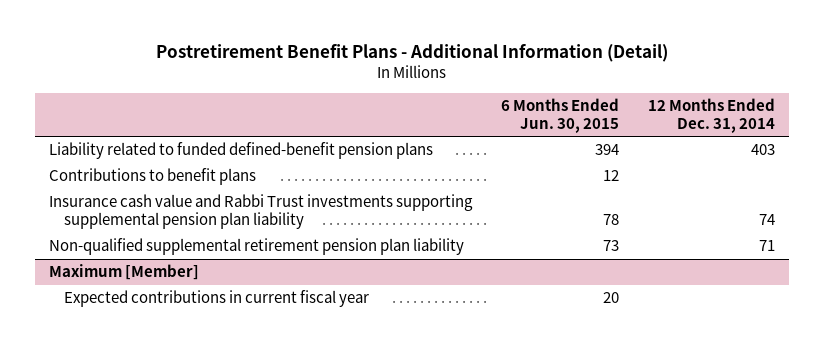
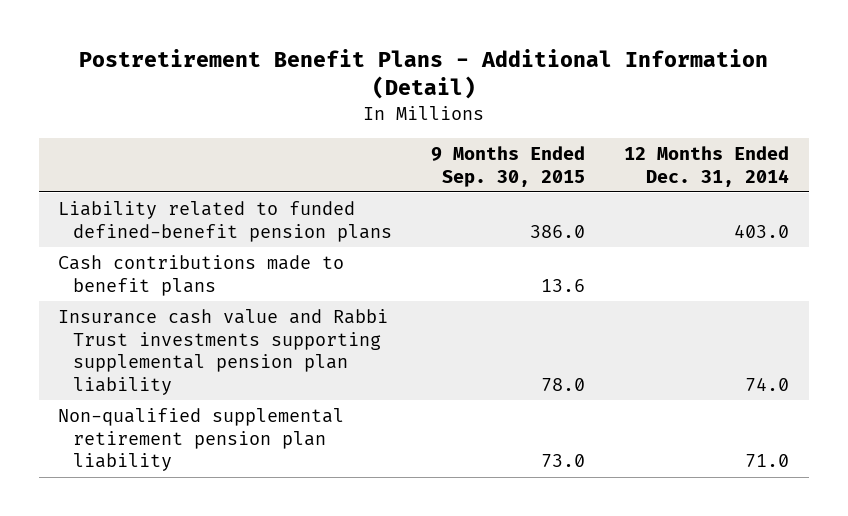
[501,98,620,133] 6 Months Ended Jun. 30, 2015 -> none
none -> [431,145,586,187] 9 Months Ended Sep. 30, 2015
[49,264,200,281] Maximum [Member] -> none
[63,290,369,308] Expected contributions in current fiscal year -> none
[750,144,775,156] 403 -> [734,224,790,238] 403.0
[49,168,257,186] Contributions to benefit plans -> [58,254,345,296] Cash contributions made to benefit plans
[758,214,775,226] 74 -> [745,378,790,392] 74.0
[758,240,775,252] 71 -> [745,454,790,468] 71.0

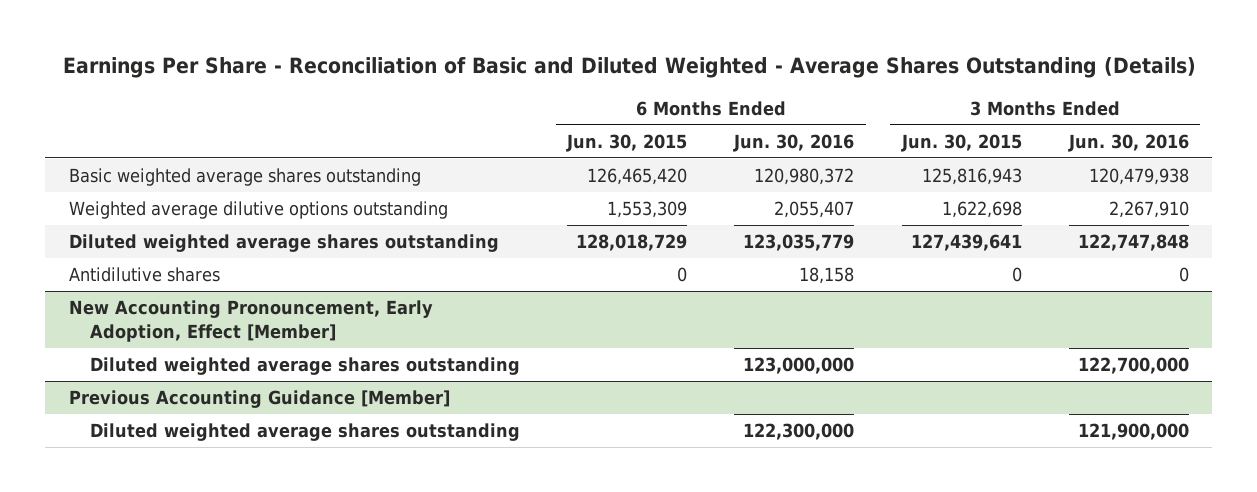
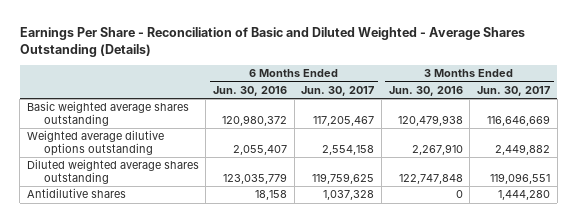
[566,133,688,152] Jun. 30, 2015 -> none
[900,133,1022,152] Jun. 30, 2015 -> none
none -> [301,86,375,97] Jun. 30, 2017
none -> [477,86,551,97] Jun. 30, 2017
[68,300,433,342] New Accounting Pronouncement, Early Adoption, Effect [Member] -> none
[90,357,521,376] Diluted weighted average shares outstanding -> none
[68,390,450,409] Previous Accounting Guidance [Member] -> none
[90,423,521,442] Diluted weighted average shares outstanding -> none

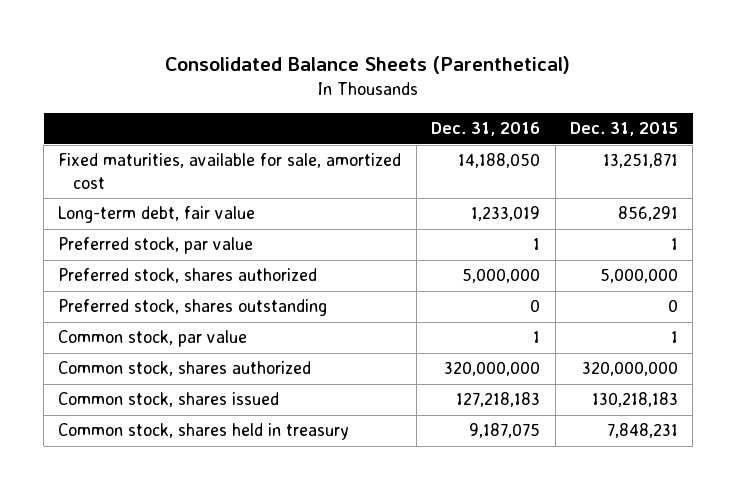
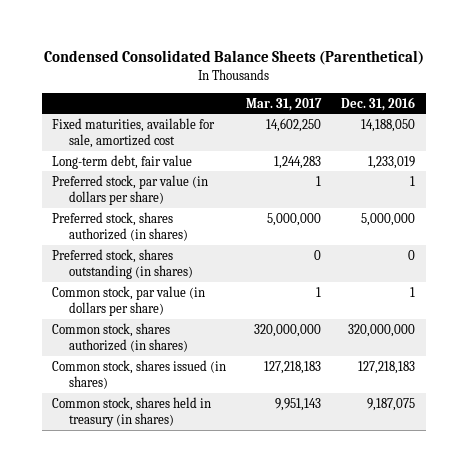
[165,56,571,75] Consolidated Balance Sheets (Parenthetical) -> [43,50,424,66] Condensed Consolidated Balance Sheets (Parenthetical)
[569,122,678,137] Dec. 31, 2015 -> none
none -> [246,97,323,111] Mar. 31, 2017
[58,237,254,255] Preferred stock, par value -> [51,174,208,206] Preferred stock, par value (in dollars per share)
[58,268,318,284] Preferred stock, shares authorized -> [51,211,188,242] Preferred stock, shares authorized (in shares)
[58,299,328,317] Preferred stock, shares outstanding -> [51,248,193,280] Preferred stock, shares outstanding (in shares)
[58,330,248,348] Common stock, par value -> [51,285,205,317] Common stock, par value (in dollars per share)
[58,361,312,377] Common stock, shares authorized -> [51,322,188,353] Common stock, shares authorized (in shares)
[58,392,280,408] Common stock, shares issued -> [51,359,226,390] Common stock, shares issued (in shares)
[58,423,350,441] Common stock, shares held in treasury -> [51,396,211,428] Common stock, shares held in treasury (in shares)

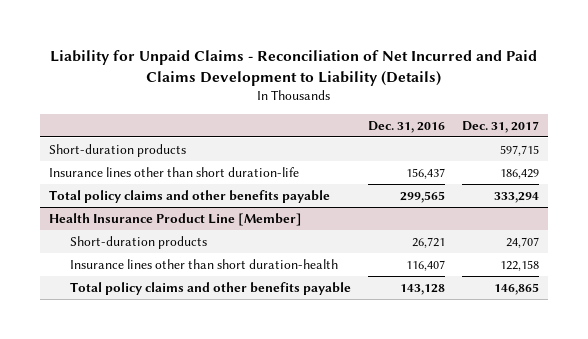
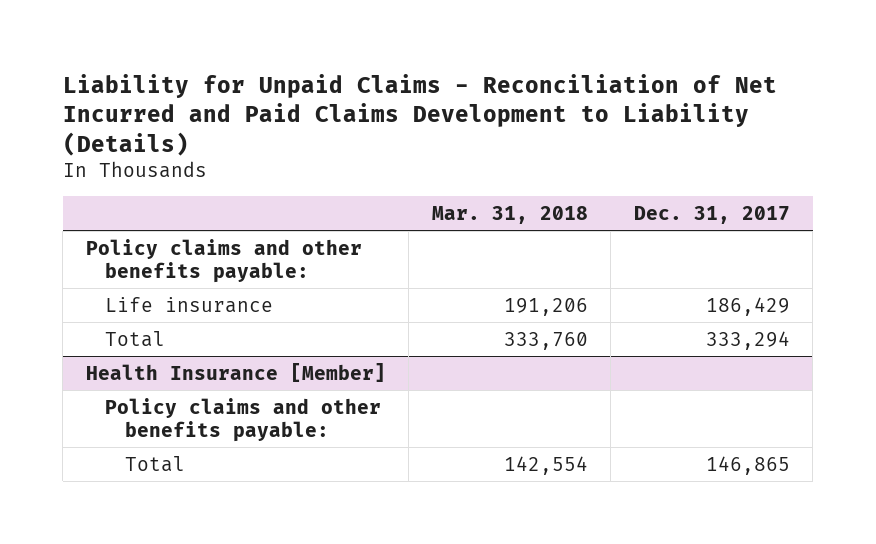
[367,120,445,133] Dec. 31, 2016 -> none
none -> [431,206,588,225] Mar. 31, 2018
[48,144,186,158] Short-duration products -> none
[69,236,207,250] Short-duration products -> none
[69,259,338,270] Insurance lines other than short duration-health -> none
none -> [85,238,362,284] Policy claims and other benefits payable:
[48,167,299,178] Insurance lines other than short duration-life -> [105,296,274,313] Life insurance
[48,190,330,204] Total policy claims and other benefits payable -> [105,330,166,347] Total
[48,213,302,227] Health Insurance Product Line [Member] -> [85,362,386,382] Health Insurance [Member]
none -> [105,397,382,443] Policy claims and other benefits payable:
[69,282,351,296] Total policy claims and other benefits payable -> [125,455,186,472] Total

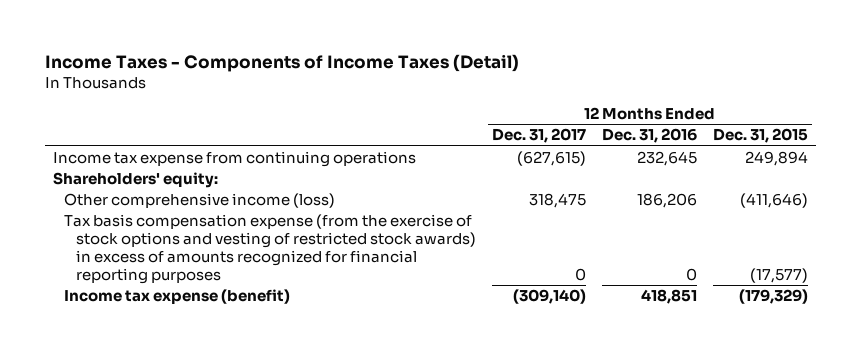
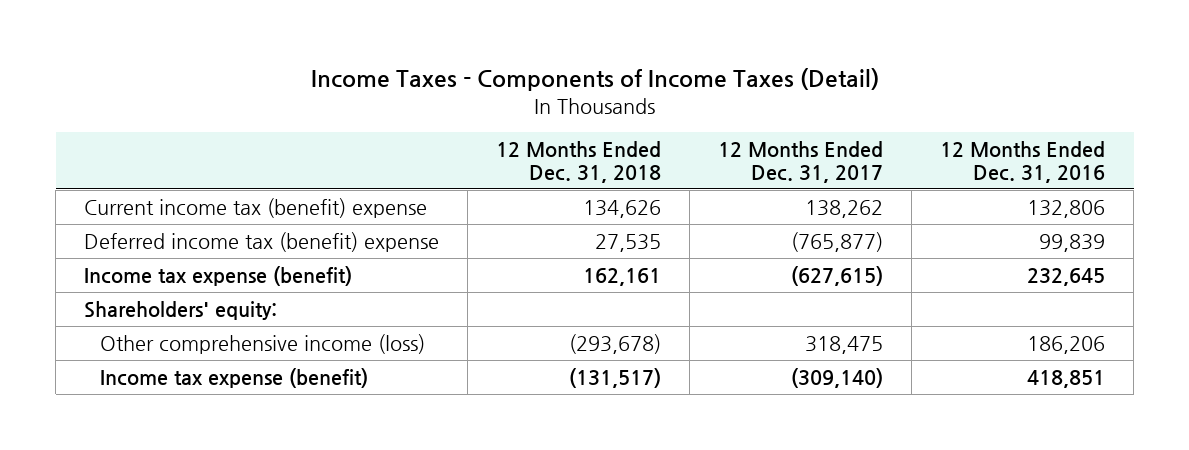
[712,128,808,144] Dec. 31, 2015 -> none
none -> [496,141,662,183] 12 Months Ended Dec. 31, 2018
none -> [84,197,428,218] Current income tax (benefit) expense
none -> [84,231,440,252] Deferred income tax (benefit) expense
[52,151,416,168] Income tax expense from continuing operations -> [84,265,353,286] Income tax expense (benefit)
[64,214,477,284] Tax basis compensation expense (from the exercise of stock options and vesting of restricted stock awards) in excess of amounts recognized for financial reporting purposes -> none

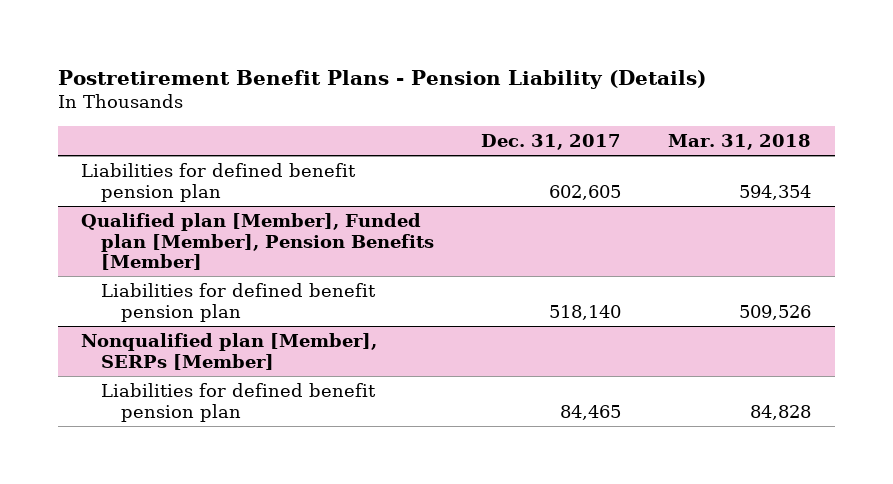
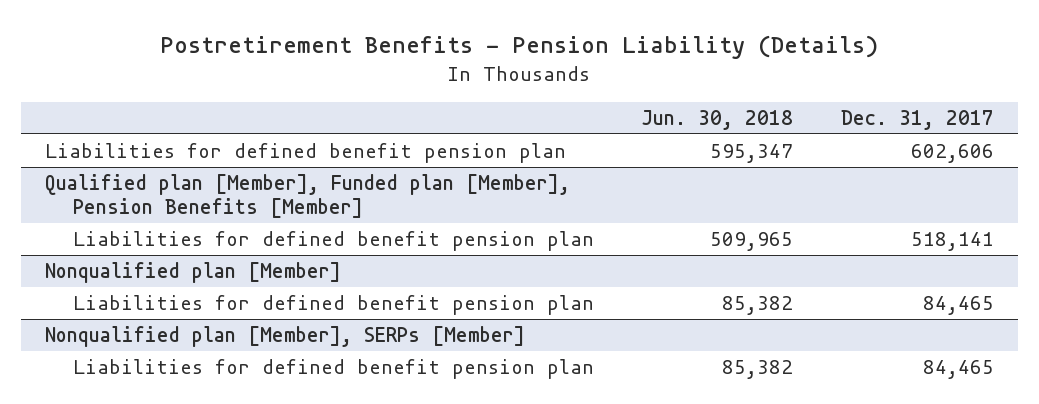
[57,69,706,89] Postretirement Benefit Plans - Pension Liability (Details) -> [160,35,879,60] Postretirement Benefits - Pension Liability (Details)
[668,133,812,150] Mar. 31, 2018 -> none
none -> [641,109,794,130] Jun. 30, 2018
[549,184,622,200] 602,605 -> [910,144,994,164] 602,606
[549,304,622,320] 518,140 -> [910,232,994,252] 518,141
none -> [44,262,341,284] Nonqualified plan [Member]
none -> [72,295,594,316] Liabilities for defined benefit pension plan

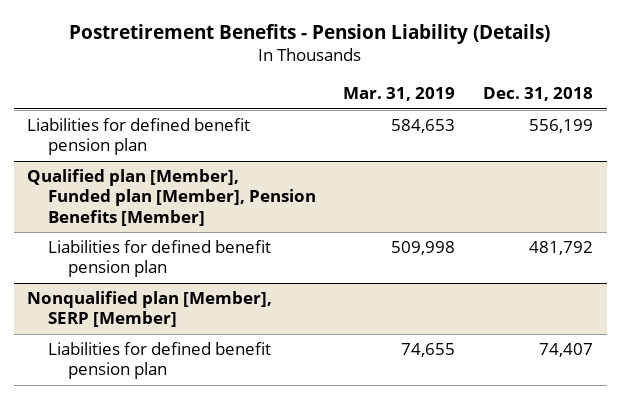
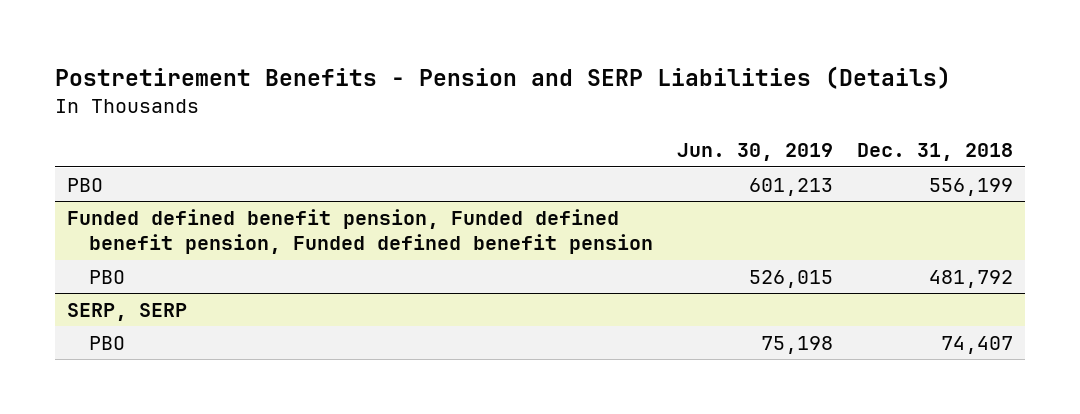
[69,24,551,45] Postretirement Benefits - Pension Liability (Details) -> [55,66,952,90] Postretirement Benefits - Pension and SERP Liabilities (Details)
[343,86,456,101] Mar. 31, 2019 -> none
none -> [677,143,834,162] Jun. 30, 2019
[27,169,316,226] Qualified plan [Member], Funded plan [Member], Pension Benefits [Member] -> none
[27,291,273,328] Nonqualified plan [Member], SERP [Member] -> none
[27,118,251,156] Liabilities for defined benefit pension plan -> [67,178,104,193] PBO
none -> [67,209,654,255] Funded defined benefit pension, Funded defined benefit pension, Funded defined benefit pension
[47,240,271,278] Liabilities for defined benefit pension plan -> [89,270,126,285] PBO
none -> [67,303,188,322] SERP, SERP
[47,342,271,380] Liabilities for defined benefit pension plan -> [89,336,126,351] PBO

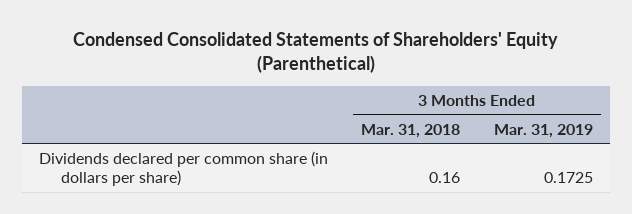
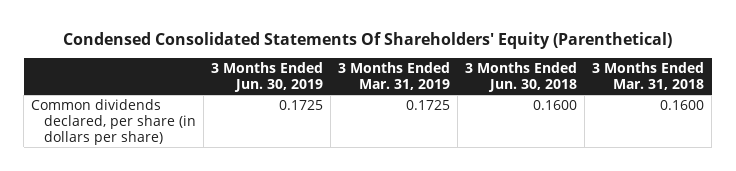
[72,32,558,74] Condensed Consolidated Statements of Shareholders' Equity (Parenthetical) -> [62,31,672,49] Condensed Consolidated Statements Of Shareholders' Equity (Parenthetical)
none -> [211,62,324,92] 3 Months Ended Jun. 30, 2019
none -> [465,62,578,92] 3 Months Ended Jun. 30, 2018
[38,150,328,187] Dividends declared per common share (in dollars per share) -> [31,99,197,145] Common dividends declared, per share (in dollars per share)
[429,172,461,184] 0.16 -> [660,100,705,111] 0.1600

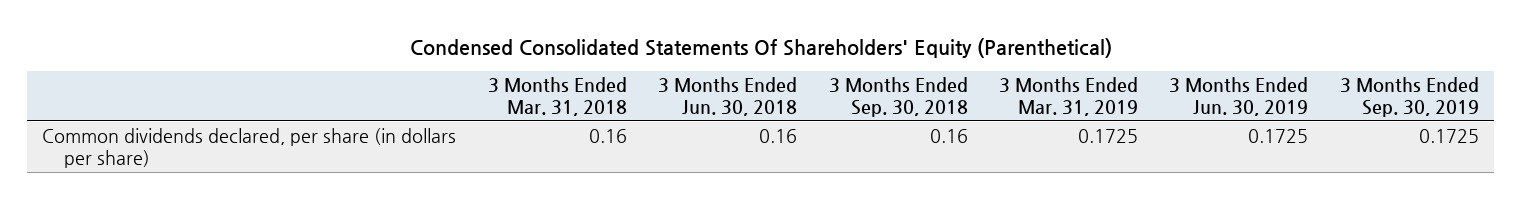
none -> [828,76,968,118] 3 Months Ended Sep. 30, 2018
none -> [1339,76,1479,118] 3 Months Ended Sep. 30, 2019
[533,100,578,111] 0.1600 -> [759,128,798,143] 0.16
[660,100,705,111] 0.1600 -> [588,128,627,143] 0.16

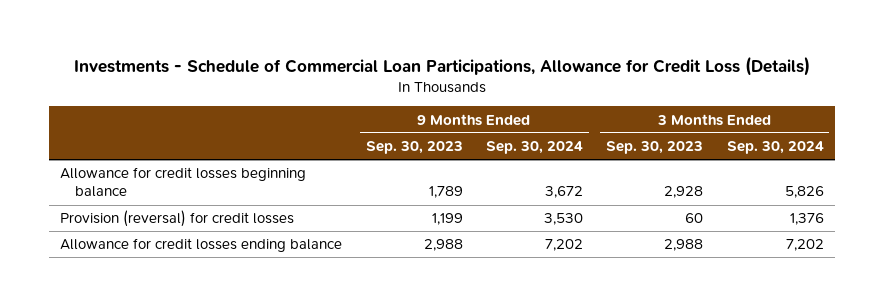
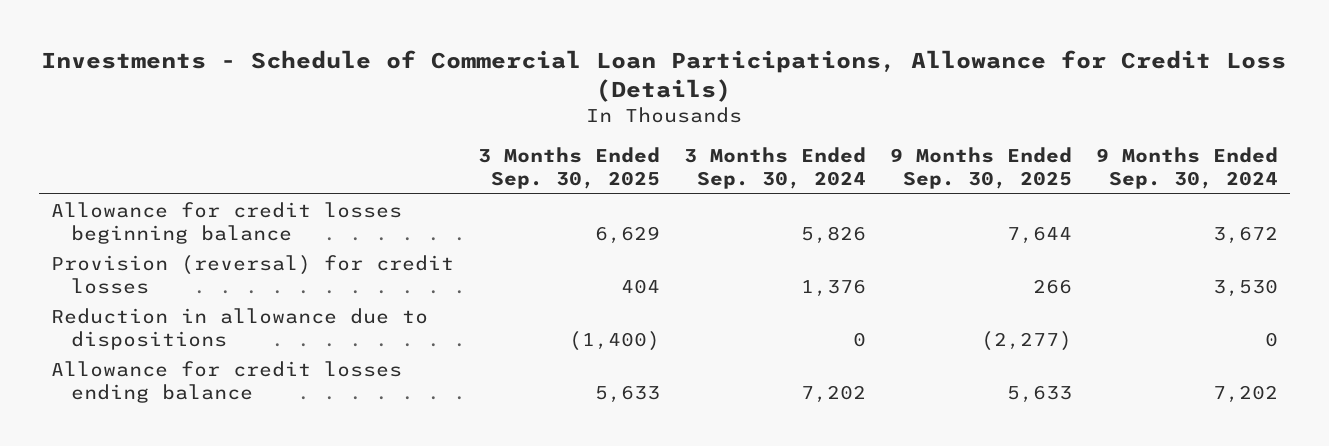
[365,140,463,154] Sep. 30, 2023 -> none
[606,140,704,154] Sep. 30, 2023 -> none
none -> [477,146,660,189] 3 Months Ended Sep. 30, 2025
none -> [889,146,1072,189] 9 Months Ended Sep. 30, 2025
none -> [50,307,428,350] Reduction in allowance due to dispositions

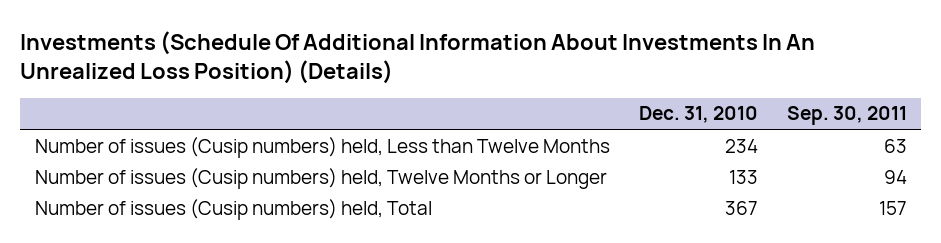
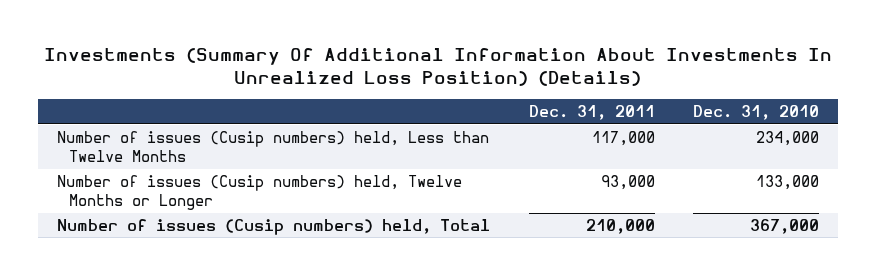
[20,30,816,84] Investments (Schedule Of Additional Information About Investments In An Unrealized Loss Position) (Details) -> [44,48,833,87] Investments (Summary Of Additional Information About Investments In Unrealized Loss Position) (Details)
[786,106,907,126] Sep. 30, 2011 -> none
none -> [528,105,655,121] Dec. 31, 2011
[724,138,758,153] 234 -> [756,130,820,146] 234,000
[728,169,758,184] 133 -> [756,174,820,190] 133,000
[724,200,758,215] 367 -> [750,218,820,234] 367,000

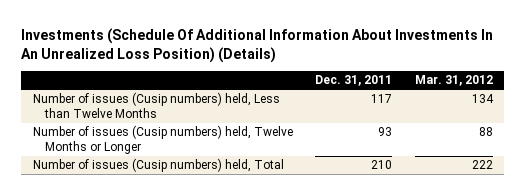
[44,48,833,87] Investments (Summary Of Additional Information About Investments In Unrealized Loss Position) (Details) -> [21,27,494,63] Investments (Schedule Of Additional Information About Investments In An Unrealized Loss Position) (Details)
[693,105,820,121] Dec. 31, 2010 -> none
none -> [415,75,494,87] Mar. 31, 2012
[591,130,655,146] 117,000 -> [371,94,393,104] 117
[600,174,655,190] 93,000 -> [378,127,393,137] 93
[585,218,655,234] 210,000 -> [371,160,393,170] 210

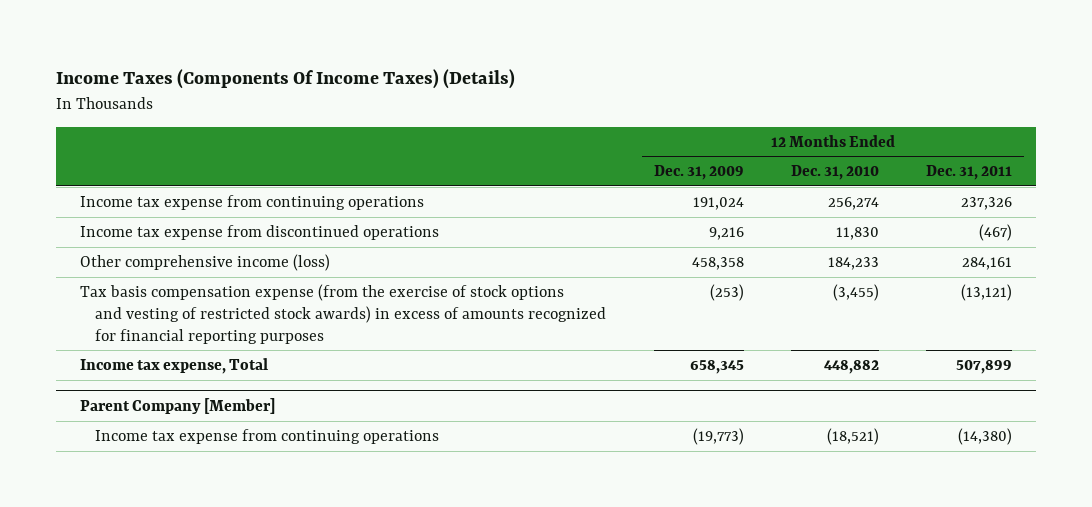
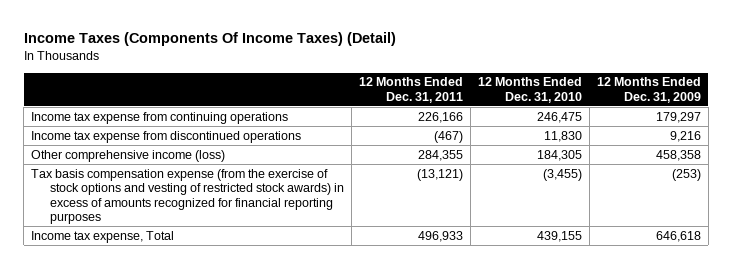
[55,69,515,90] Income Taxes (Components Of Income Taxes) (Details) -> [23,32,396,47] Income Taxes (Components Of Income Taxes) (Detail)
[692,196,744,210] 191,024 -> [655,111,701,123] 179,297
[827,196,879,210] 256,274 -> [536,111,582,123] 246,475
[961,196,1013,210] 237,326 -> [417,111,463,123] 226,166
[827,256,879,270] 184,233 -> [536,149,582,161] 184,305
[962,256,1013,270] 284,161 -> [417,149,463,161] 284,355
[79,397,275,414] Parent Company [Member] -> none
[95,428,440,444] Income tax expense from continuing operations -> none
[689,359,744,374] 658,345 -> [655,230,701,242] 646,618
[823,359,879,374] 448,882 -> [536,230,582,242] 439,155
[956,359,1013,374] 507,899 -> [417,230,463,242] 496,933

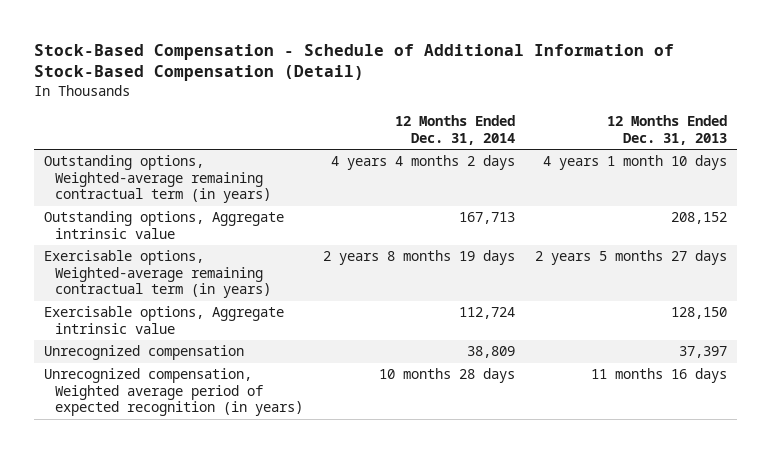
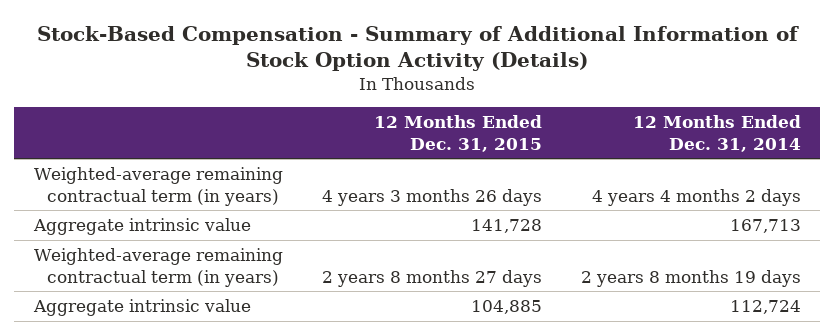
[34,43,675,82] Stock-Based Compensation - Schedule of Additional Information of Stock-Based Compensation (Detail) -> [37,25,800,71] Stock-Based Compensation - Summary of Additional Information of Stock Option Activity (Details)
[606,115,727,145] 12 Months Ended Dec. 31, 2013 -> none
none -> [373,114,542,152] 12 Months Ended Dec. 31, 2015
[44,345,245,361] Unrecognized compensation -> none
[44,368,304,417] Unrecognized compensation, Weighted average period of expected recognition (in years) -> none
[44,155,272,204] Outstanding options, Weighted-average remaining contractual term (in years) -> [33,166,283,206] Weighted-average remaining contractual term (in years)
[44,211,285,239] Outstanding options, Aggregate intrinsic value -> [32,217,251,235] Aggregate intrinsic value
[44,250,272,299] Exercisable options, Weighted-average remaining contractual term (in years) -> [33,247,283,287] Weighted-average remaining contractual term (in years)
[44,306,285,334] Exercisable options, Aggregate intrinsic value -> [32,298,251,316] Aggregate intrinsic value

